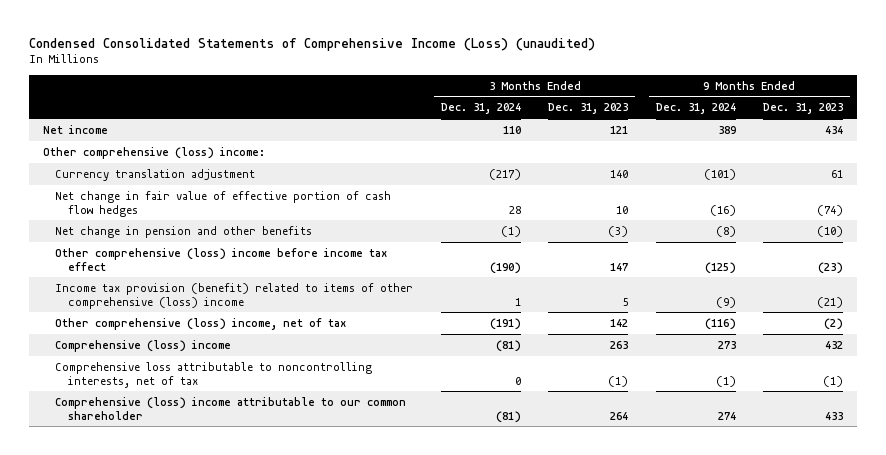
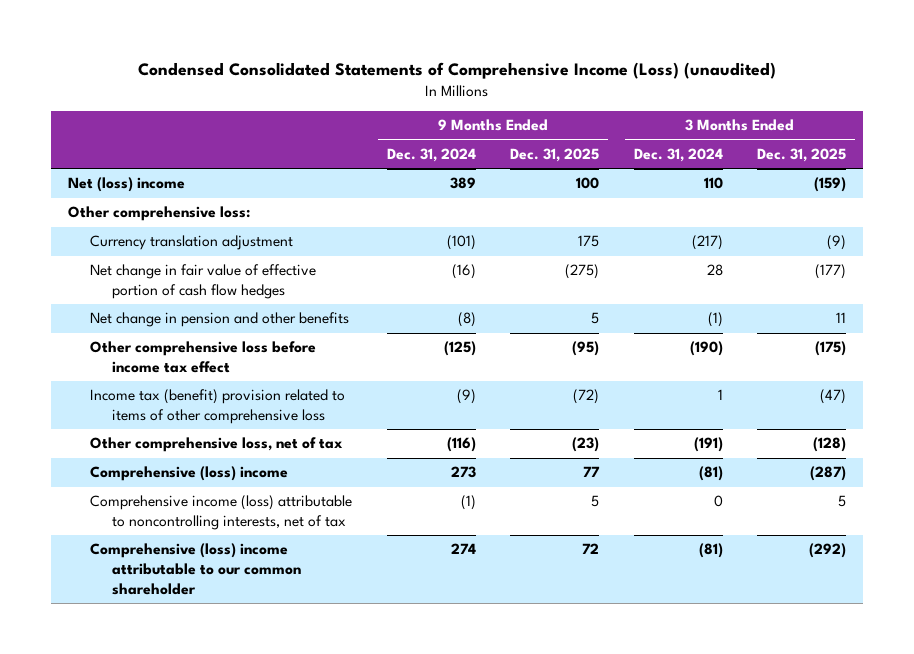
[548,103,629,115] Dec. 31, 2023 -> none
[762,103,843,115] Dec. 31, 2023 -> none
none -> [510,147,600,162] Dec. 31, 2025
none -> [757,147,847,162] Dec. 31, 2025
[43,124,109,134] Net income -> [68,177,186,193] Net (loss) income
[43,146,266,159] Other comprehensive (loss) income: -> [68,206,251,222] Other comprehensive loss:
[55,247,388,271] Other comprehensive (loss) income before income tax effect -> [90,341,317,373] Other comprehensive loss before income tax effect
[55,282,414,309] Income tax provision (benefit) related to items of other comprehensive (loss) income -> [90,389,346,424] Income tax (benefit) provision related to items of other comprehensive loss
[55,317,347,330] Other comprehensive (loss) income, net of tax -> [90,437,344,453] Other comprehensive loss, net of tax
[55,361,373,388] Comprehensive loss attributable to noncontrolling interests, net of tax -> [90,495,353,530] Comprehensive income (loss) attributable to noncontrolling interests, net of tax

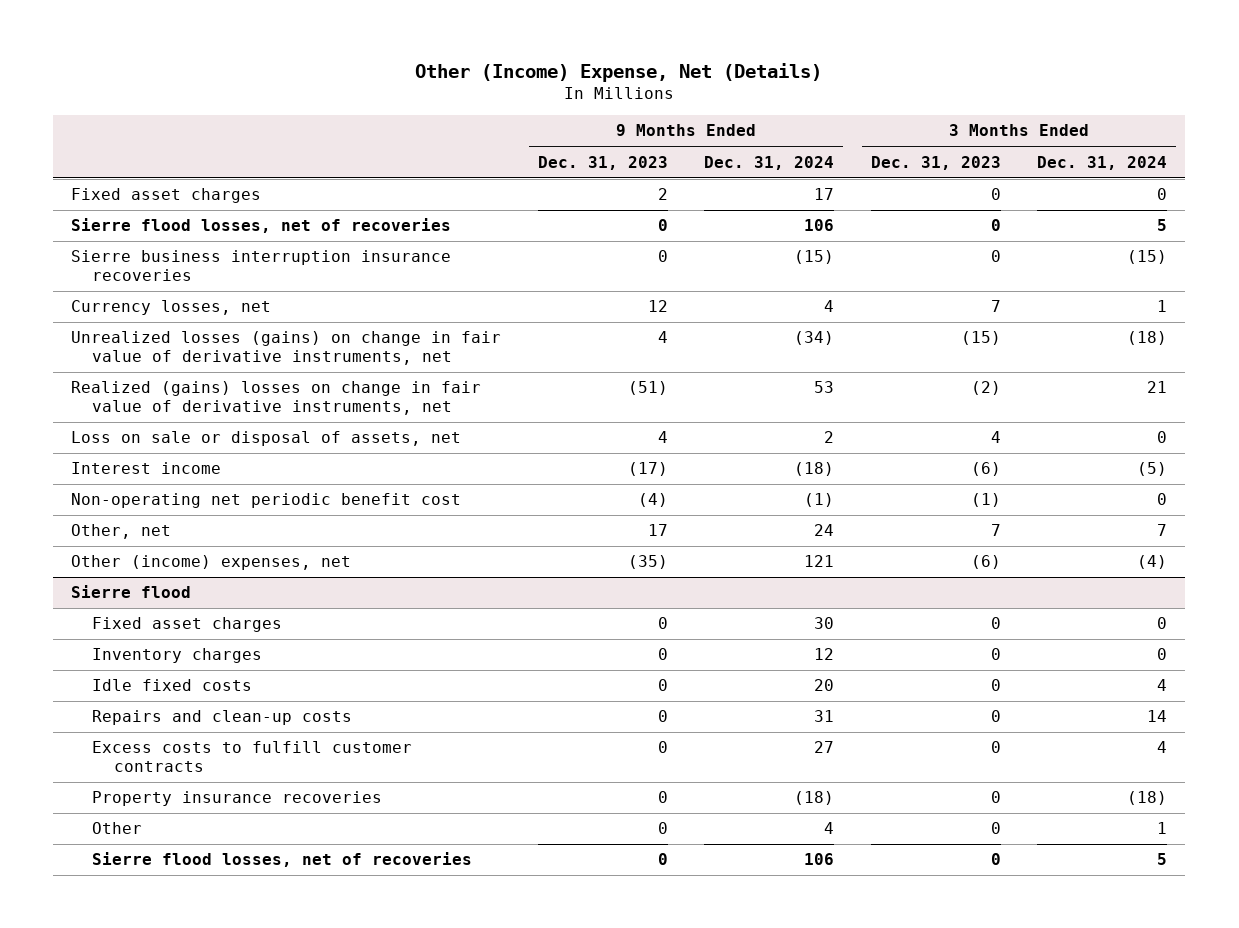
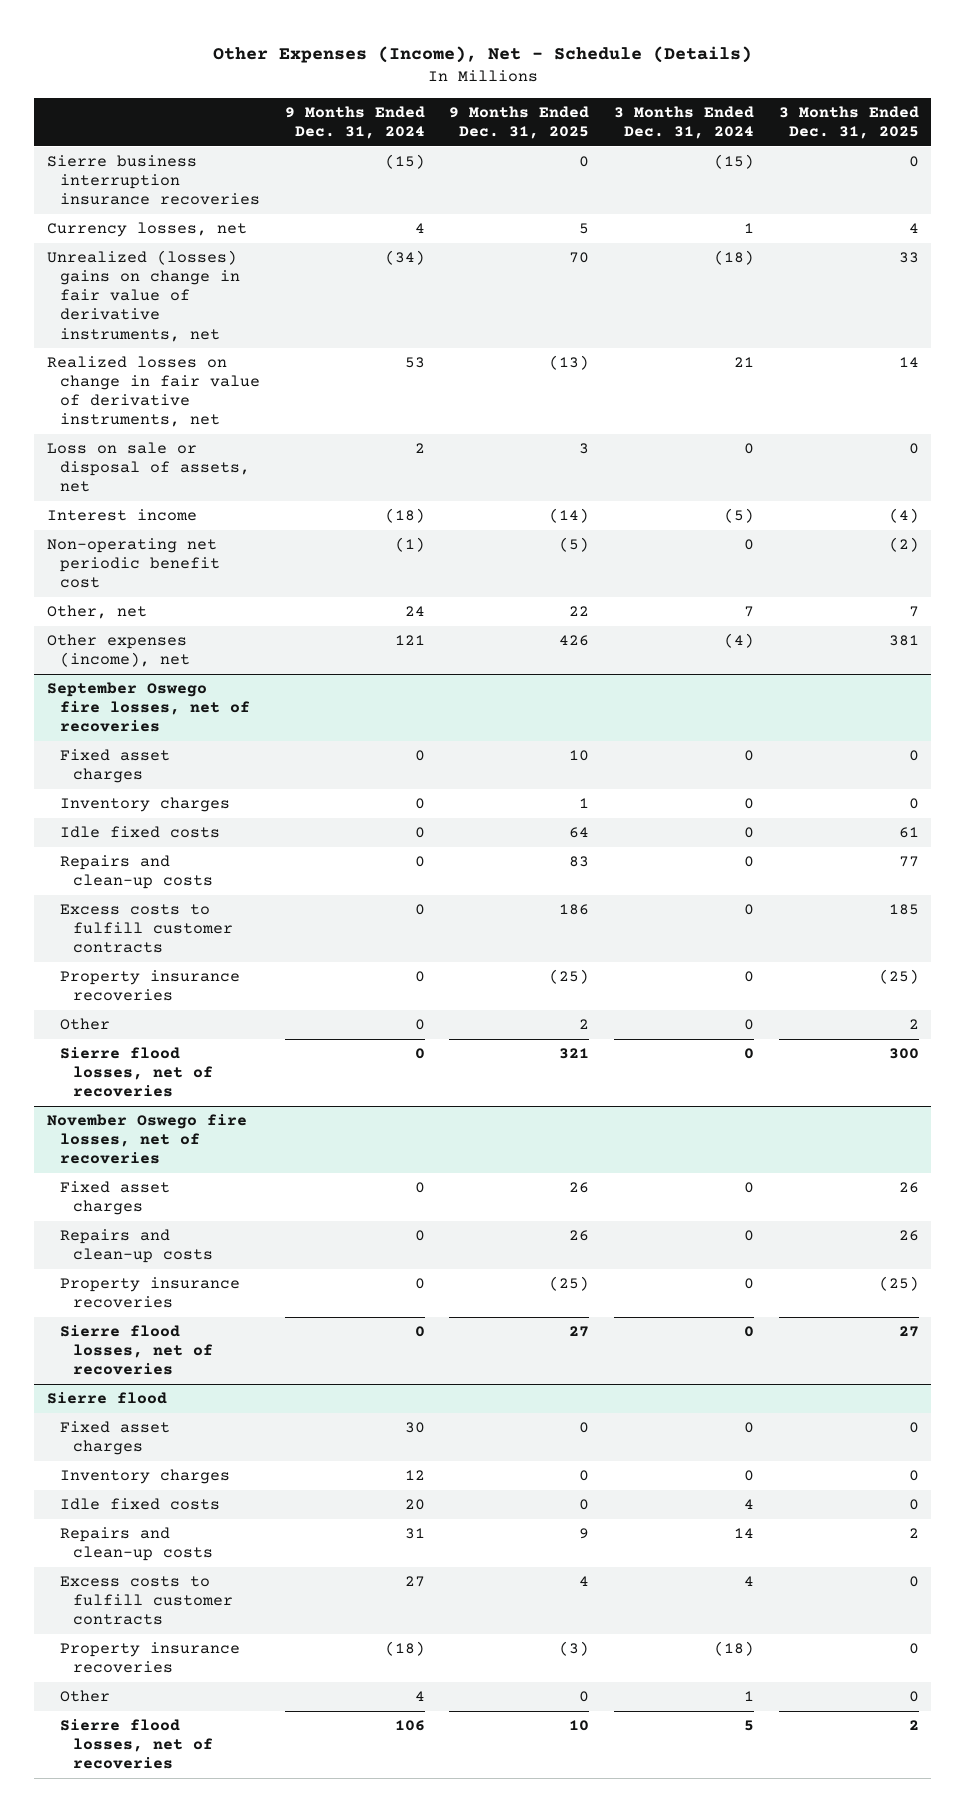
[415,62,823,82] Other (Income) Expense, Net (Details) -> [212,46,752,64] Other Expenses (Income), Net - Schedule (Details)
[537,155,668,170] Dec. 31, 2023 -> none
[870,155,1001,170] Dec. 31, 2023 -> none
none -> [449,105,590,140] 9 Months Ended Dec. 31, 2025
none -> [778,105,919,140] 3 Months Ended Dec. 31, 2025
[71,188,262,204] Fixed asset charges -> none
[71,218,452,234] Sierre flood losses, net of recoveries -> none
[71,331,502,365] Unrealized losses (gains) on change in fair value of derivative instruments, net -> [46,250,241,342] Unrealized (losses) gains on change in fair value of derivative instruments, net
[71,381,482,415] Realized (gains) losses on change in fair value of derivative instruments, net -> [46,356,261,428] Realized losses on change in fair value of derivative instruments, net
[71,555,352,571] Other (income) expenses, net -> [46,634,191,668] Other expenses (income), net
none -> [46,682,251,733] September Oswego fire losses, net of recoveries
none -> [60,749,171,784] Fixed asset charges
none -> [60,797,231,813] Inventory charges
none -> [60,826,221,839] Idle fixed costs
none -> [60,855,214,890] Repairs and clean-up costs
none -> [60,904,234,954] Excess costs to fulfill customer contracts
none -> [60,970,241,1002] Property insurance recoveries
none -> [60,1018,111,1031] Other
none -> [60,1047,214,1098] Sierre flood losses, net of recoveries
none -> [46,1114,247,1165] November Oswego fire losses, net of recoveries
none -> [60,1181,171,1216] Fixed asset charges
none -> [60,1229,214,1264] Repairs and clean-up costs
none -> [60,1277,241,1309] Property insurance recoveries
none -> [60,1325,214,1376] Sierre flood losses, net of recoveries

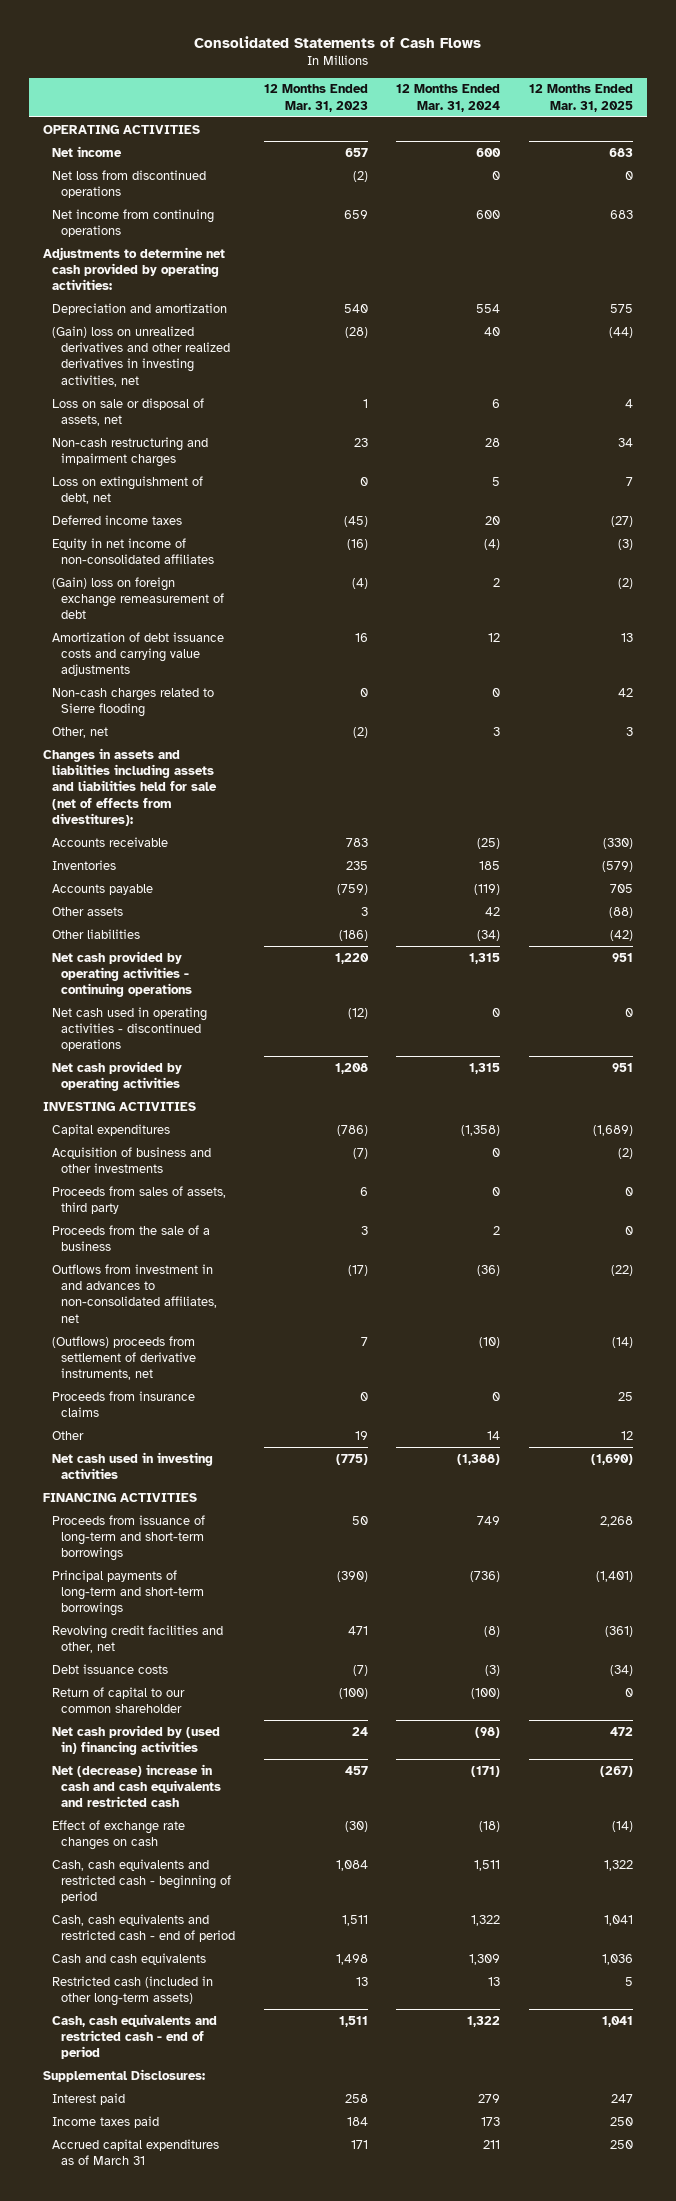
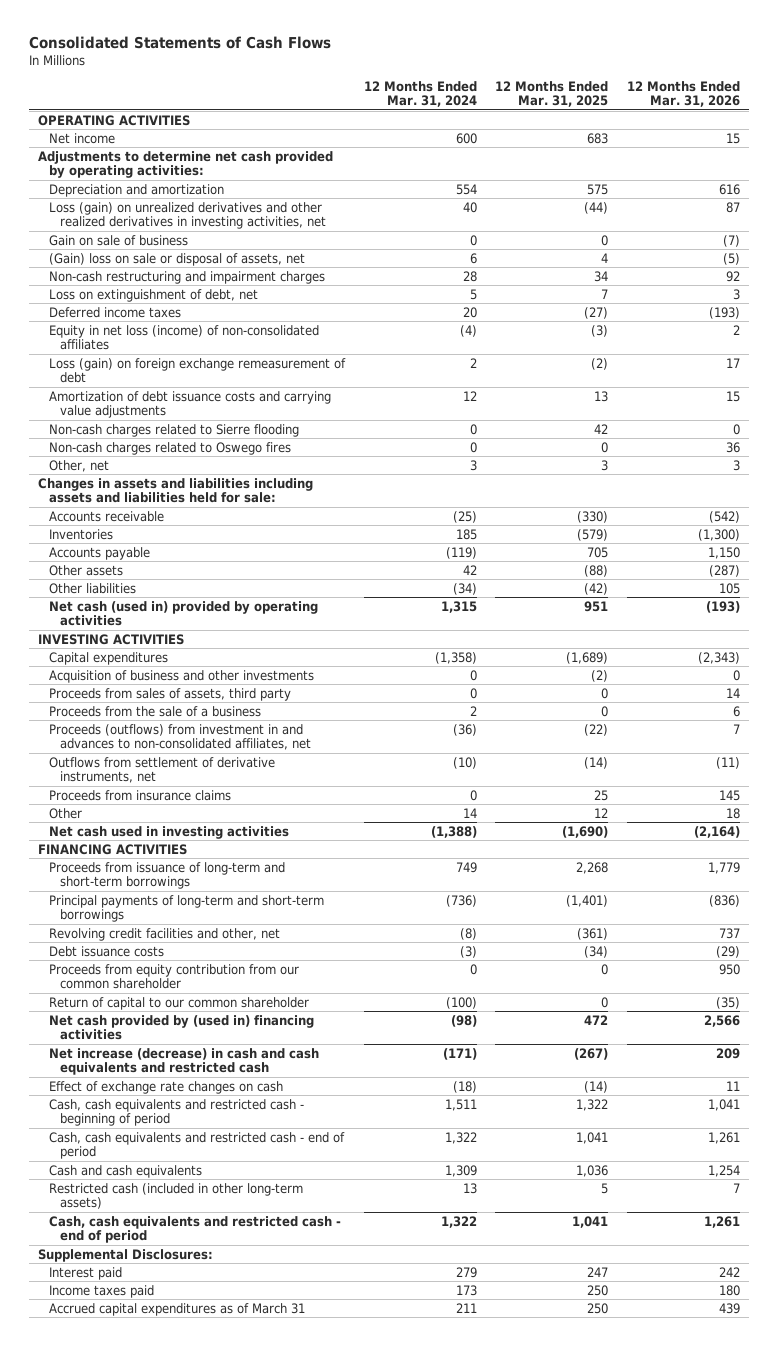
[263,84,368,112] 12 Months Ended Mar. 31, 2023 -> none
none -> [626,80,740,108] 12 Months Ended Mar. 31, 2026
[51,169,206,198] Net loss from discontinued operations -> none
[51,208,214,237] Net income from continuing operations -> none
[51,325,230,387] (Gain) loss on unrealized derivatives and other realized derivatives in investing activities, net -> [49,201,327,230] Loss (gain) on unrealized derivatives and other realized derivatives in investing activities, net
none -> [49,234,189,246] Gain on sale of business
[51,397,204,426] Loss on sale or disposal of assets, net -> [49,252,306,266] (Gain) loss on sale or disposal of assets, net
[51,537,214,564] Equity in net income of non-consolidated affiliates -> [49,324,320,351] Equity in net loss (income) of non-consolidated affiliates
[51,576,224,620] (Gain) loss on foreign exchange remeasurement of debt -> [49,357,347,384] Loss (gain) on foreign exchange remeasurement of debt
none -> [49,441,292,455] Non-cash charges related to Oswego fires
[42,747,217,826] Changes in assets and liabilities including assets and liabilities held for sale (net of effects from divestitures): -> [37,477,313,504] Changes in assets and liabilities including assets and liabilities held for sale:
[51,950,192,998] Net cash provided by operating activities - continuing operations -> none
[51,1006,207,1052] Net cash used in operating activities - discontinued operations -> none
[51,1060,182,1091] Net cash provided by operating activities -> [49,600,319,627] Net cash (used in) provided by operating activities
[51,1263,217,1323] Outflows from investment in and advances to non-consolidated affiliates, net -> [49,723,312,751] Proceeds (outflows) from investment in and advances to non-consolidated affiliates, net
[51,1335,196,1381] (Outflows) proceeds from settlement of derivative instruments, net -> [49,756,276,784] Outflows from settlement of derivative instruments, net
none -> [49,963,300,990] Proceeds from equity contribution from our common shareholder
[51,1763,221,1808] Net (decrease) increase in cash and cash equivalents and restricted cash -> [49,1047,320,1076] Net increase (decrease) in cash and cash equivalents and restricted cash

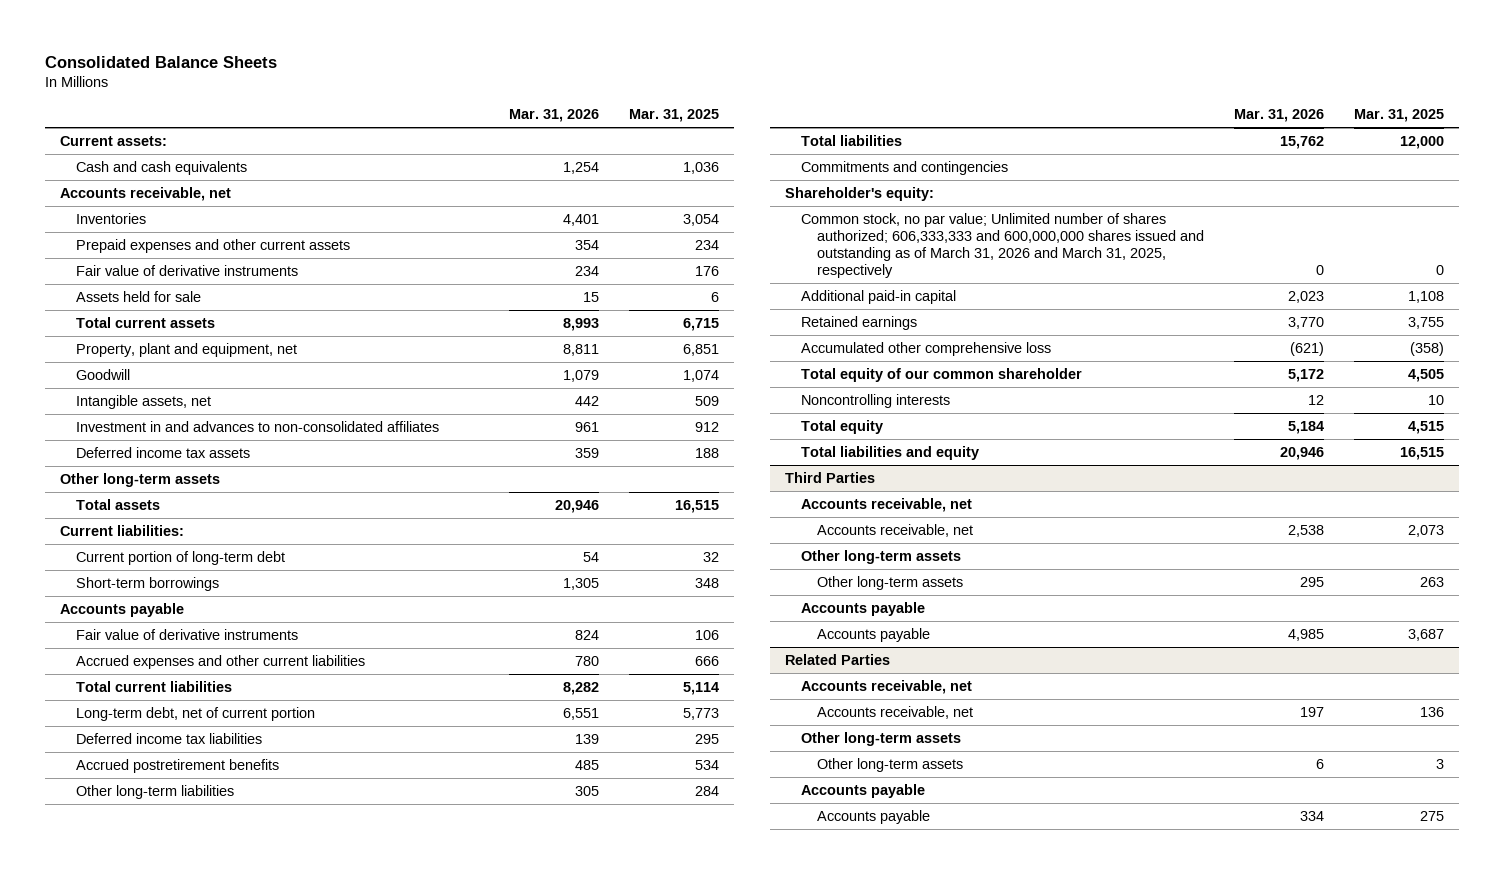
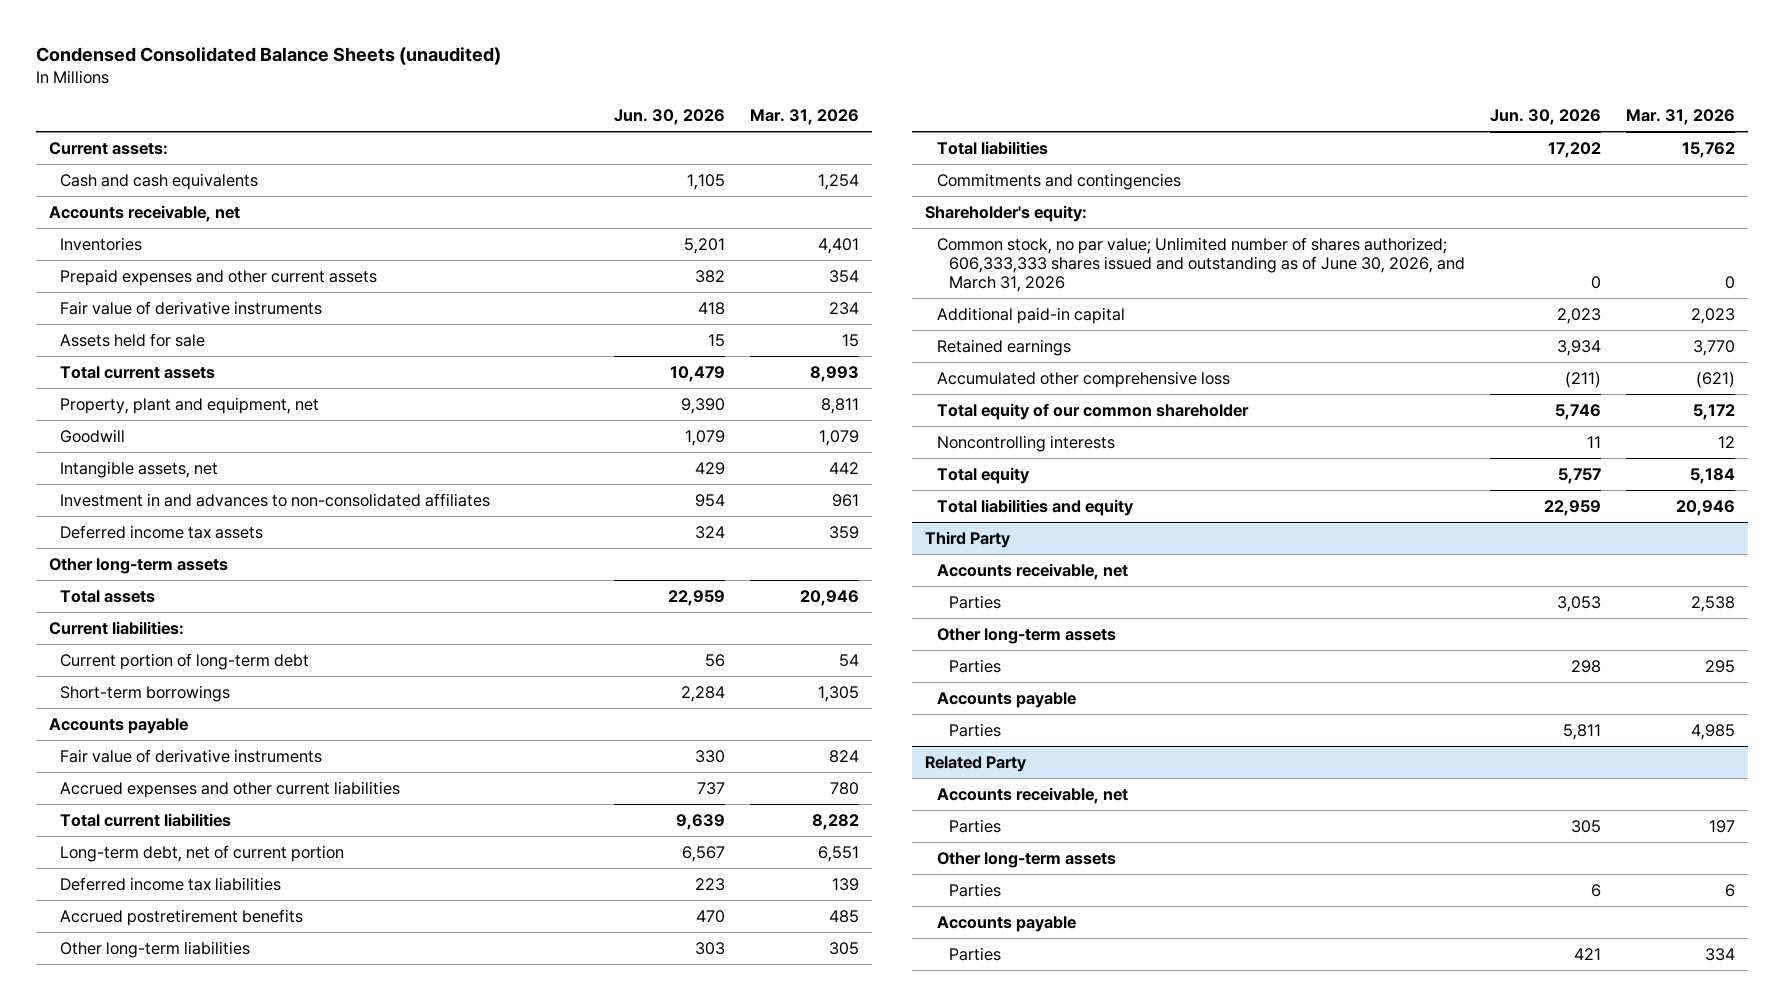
[45,55,278,68] Consolidated Balance Sheets -> [35,47,501,66] Condensed Consolidated Balance Sheets (unaudited)
[629,109,720,123] Mar. 31, 2025 -> none
none -> [613,109,725,126] Jun. 30, 2026
[801,212,1205,279] Common stock, no par value; Unlimited number of shares authorized; 606,333,333 and 600,000,000 shares issued and outstanding as of March 31, 2026 and March 31, 2025, respectively -> [936,236,1465,292] Common stock, no par value; Unlimited number of shares authorized; 606,333,333 shares issued and outstanding as of June 30, 2026, and March 31, 2026
[785,471,876,483] Third Parties -> [924,530,1011,548] Third Party
[817,523,974,537] Accounts receivable, net -> [948,594,1001,609] Parties
[817,575,964,590] Other long-term assets -> [948,658,1001,673] Parties
[817,627,931,642] Accounts payable -> [948,722,1001,737] Parties
[785,653,891,665] Related Parties -> [924,755,1027,772] Related Party
[817,705,974,719] Accounts receivable, net -> [948,818,1001,833] Parties
[817,757,964,772] Other long-term assets -> [948,882,1001,897] Parties
[817,809,931,824] Accounts payable -> [948,946,1001,961] Parties

